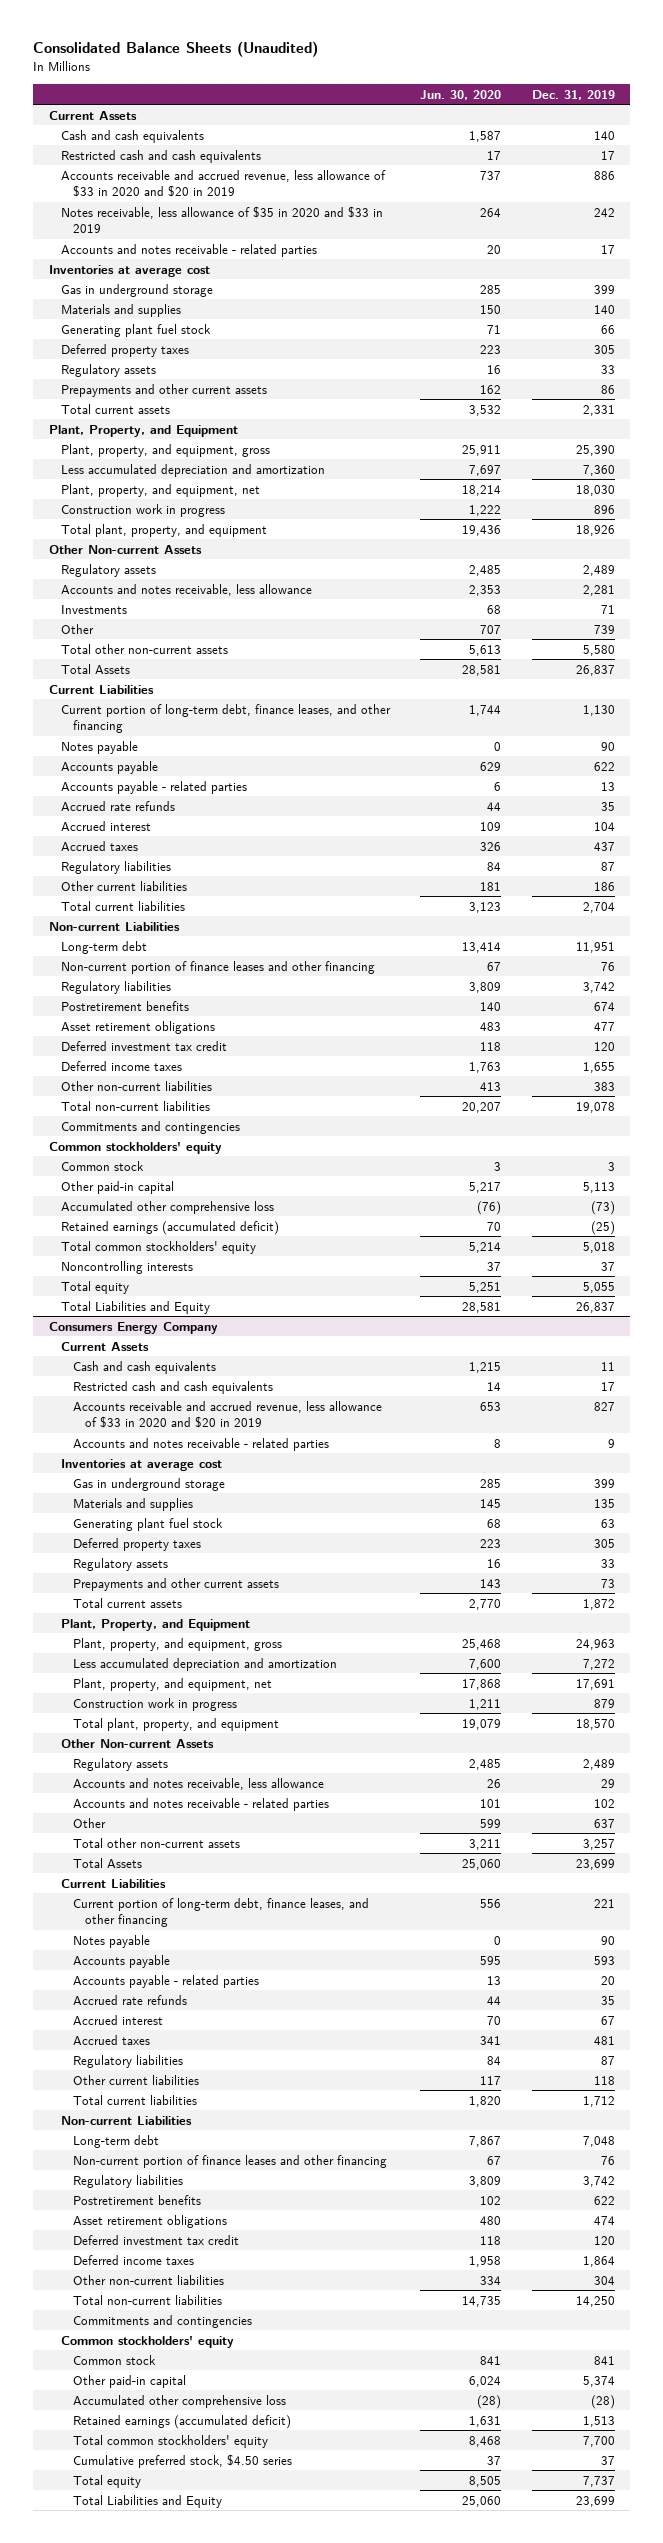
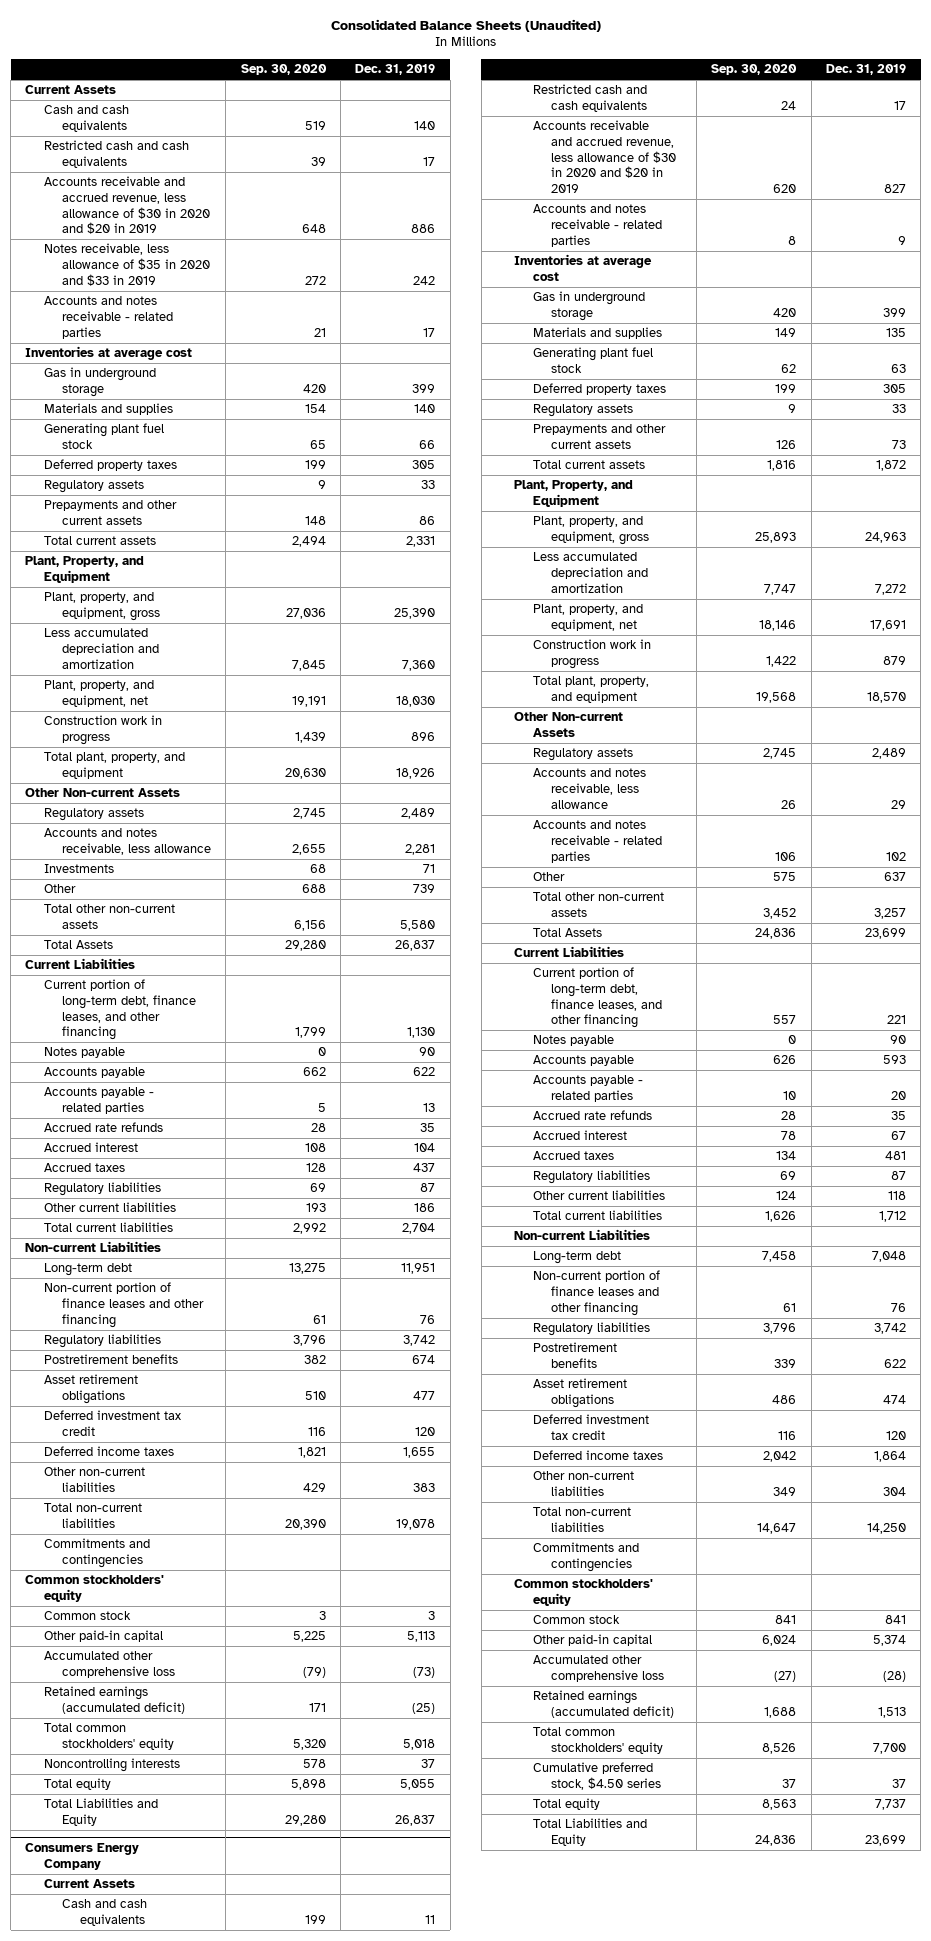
[420,89,502,100] Jun. 30, 2020 -> none
none -> [240,64,327,76] Sep. 30, 2020
[60,169,386,198] Accounts receivable and accrued revenue, less allowance of $33 in 2020 and $20 in 2019 -> [43,176,210,235] Accounts receivable and accrued revenue, less allowance of $30 in 2020 and $20 in 2019
[72,1400,382,1429] Accounts receivable and accrued revenue, less allowance of $33 in 2020 and $20 in 2019 -> [532,120,676,194] Accounts receivable and accrued revenue, less allowance of $30 in 2020 and $20 in 2019

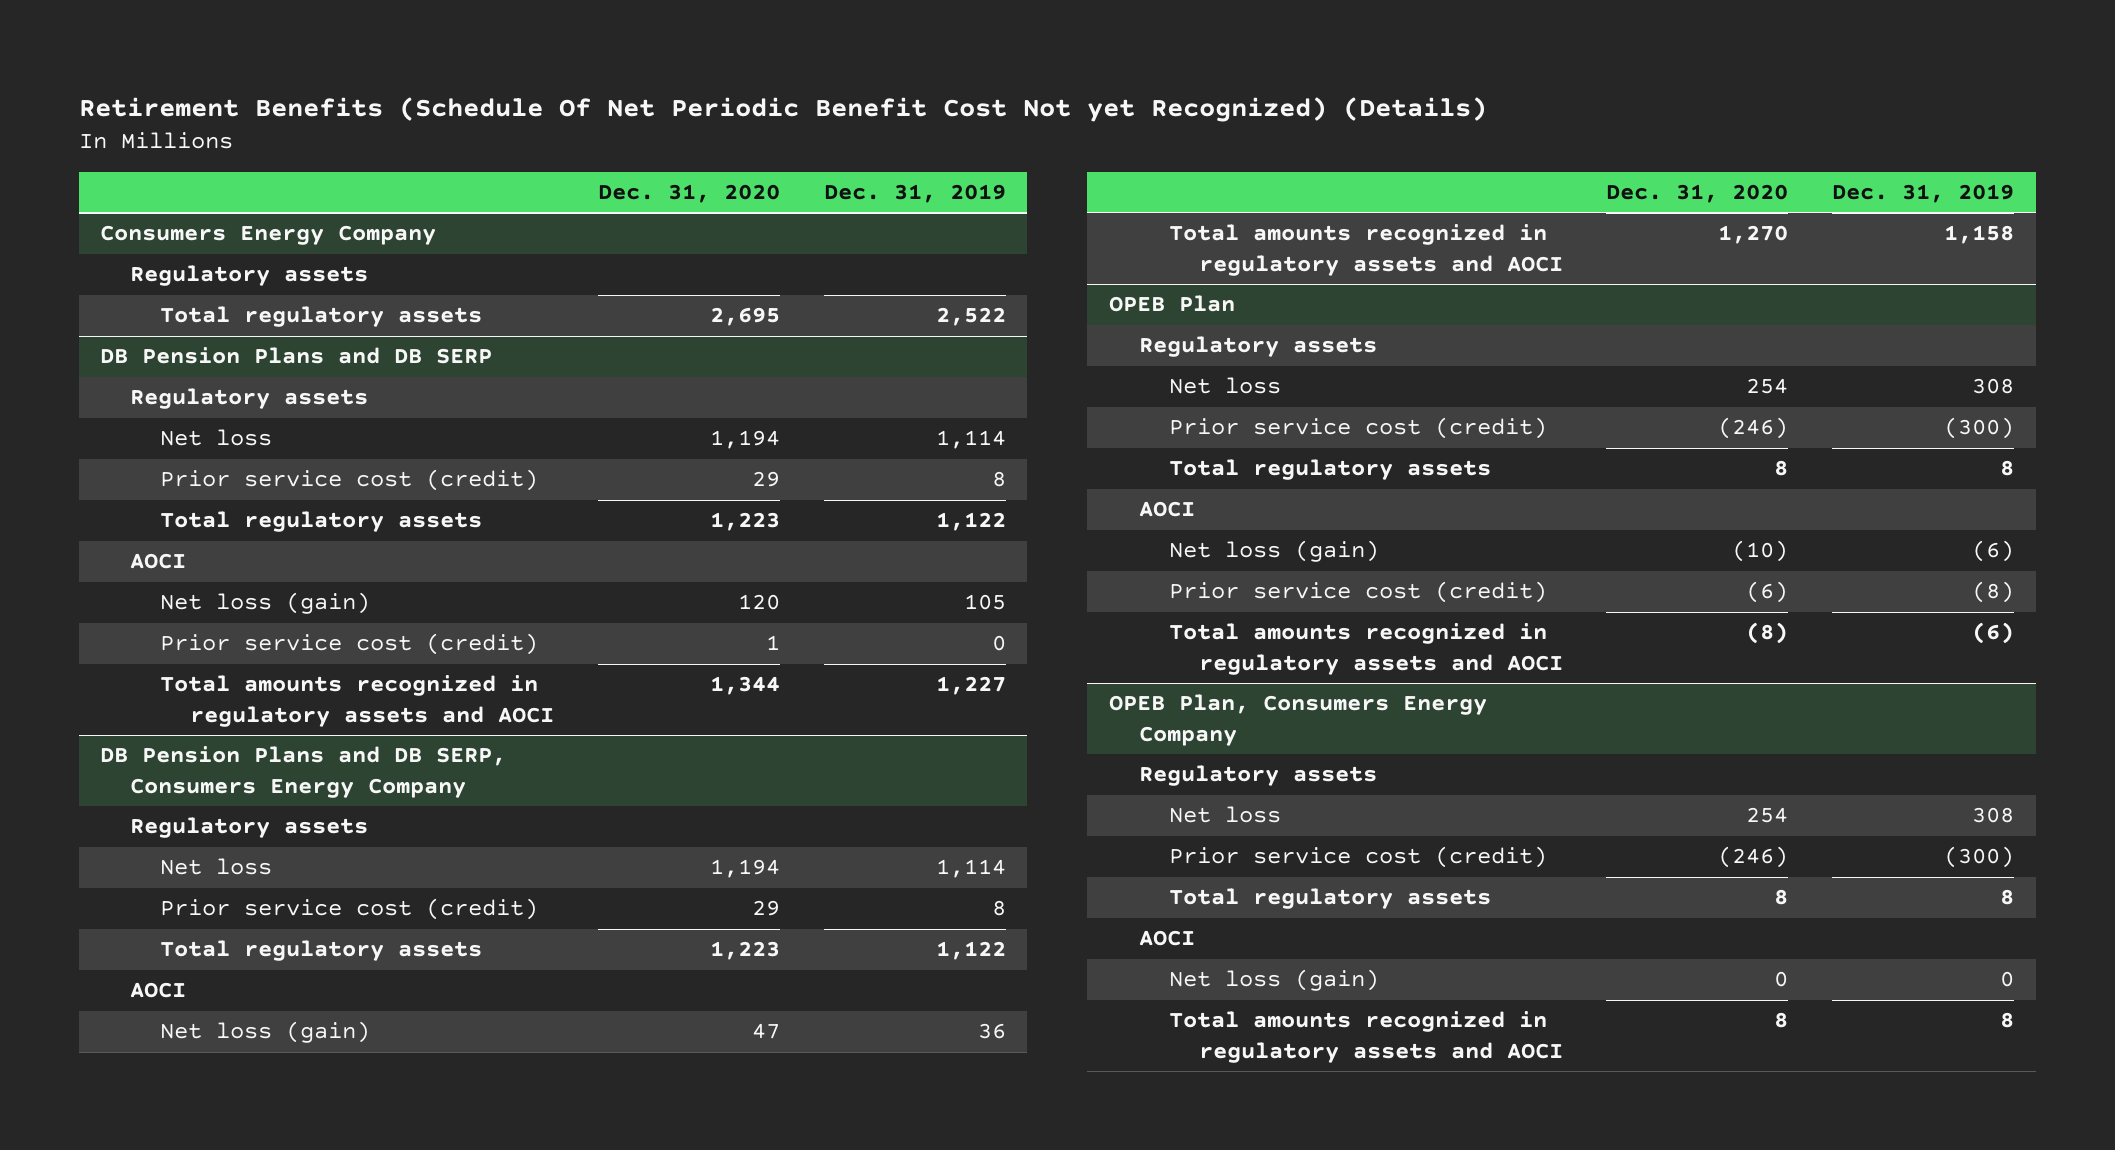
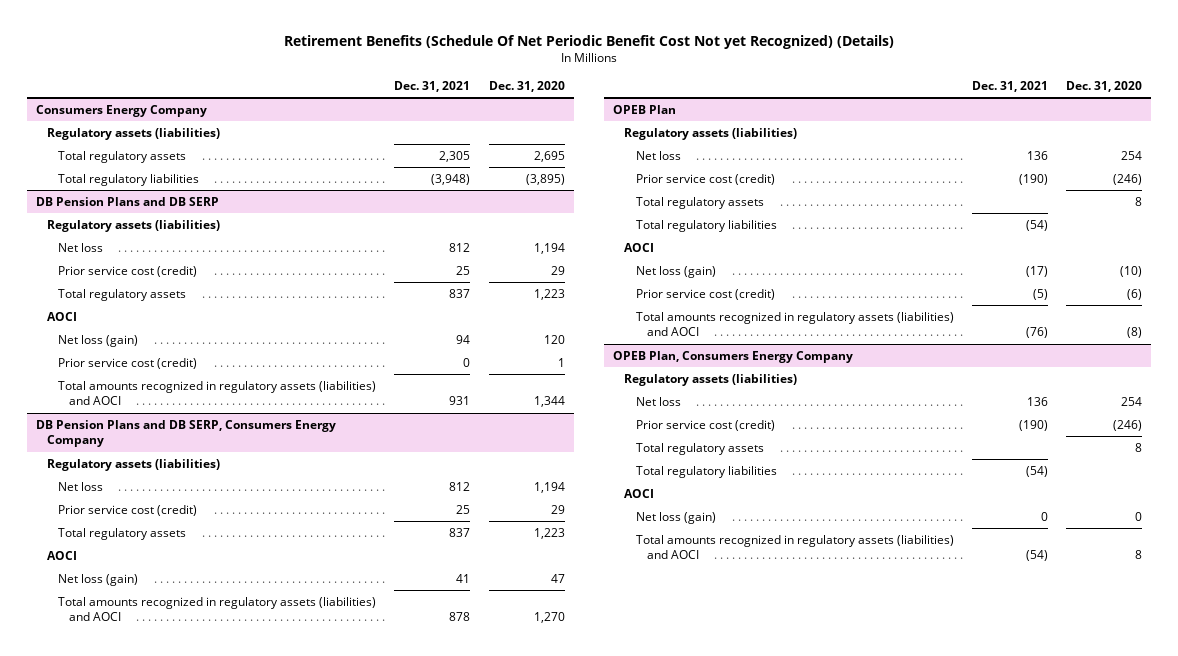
[823,184,1006,204] Dec. 31, 2019 -> none
none -> [394,80,471,92] Dec. 31, 2021
[130,265,369,287] Regulatory assets -> [46,127,220,140] Regulatory assets (liabilities)
none -> [58,173,200,186] Total regulatory liabilities
[130,388,369,410] Regulatory assets -> [46,219,220,232] Regulatory assets (liabilities)
[160,675,555,727] Total amounts recognized in regulatory assets and AOCI -> [58,380,377,406] Total amounts recognized in regulatory assets (liabilities) and AOCI
[130,817,369,839] Regulatory assets -> [46,458,220,471] Regulatory assets (liabilities)
[1168,224,1563,276] Total amounts recognized in regulatory assets and AOCI -> [58,596,377,622] Total amounts recognized in regulatory assets (liabilities) and AOCI
[1138,336,1377,358] Regulatory assets -> [624,127,798,140] Regulatory assets (liabilities)
none -> [635,219,777,232] Total regulatory liabilities
[1168,623,1563,675] Total amounts recognized in regulatory assets and AOCI -> [635,311,954,337] Total amounts recognized in regulatory assets (liabilities) and AOCI
[1138,765,1377,787] Regulatory assets -> [624,373,798,386] Regulatory assets (liabilities)
none -> [635,465,777,478] Total regulatory liabilities
[1168,1011,1563,1063] Total amounts recognized in regulatory assets and AOCI -> [635,534,954,560] Total amounts recognized in regulatory assets (liabilities) and AOCI

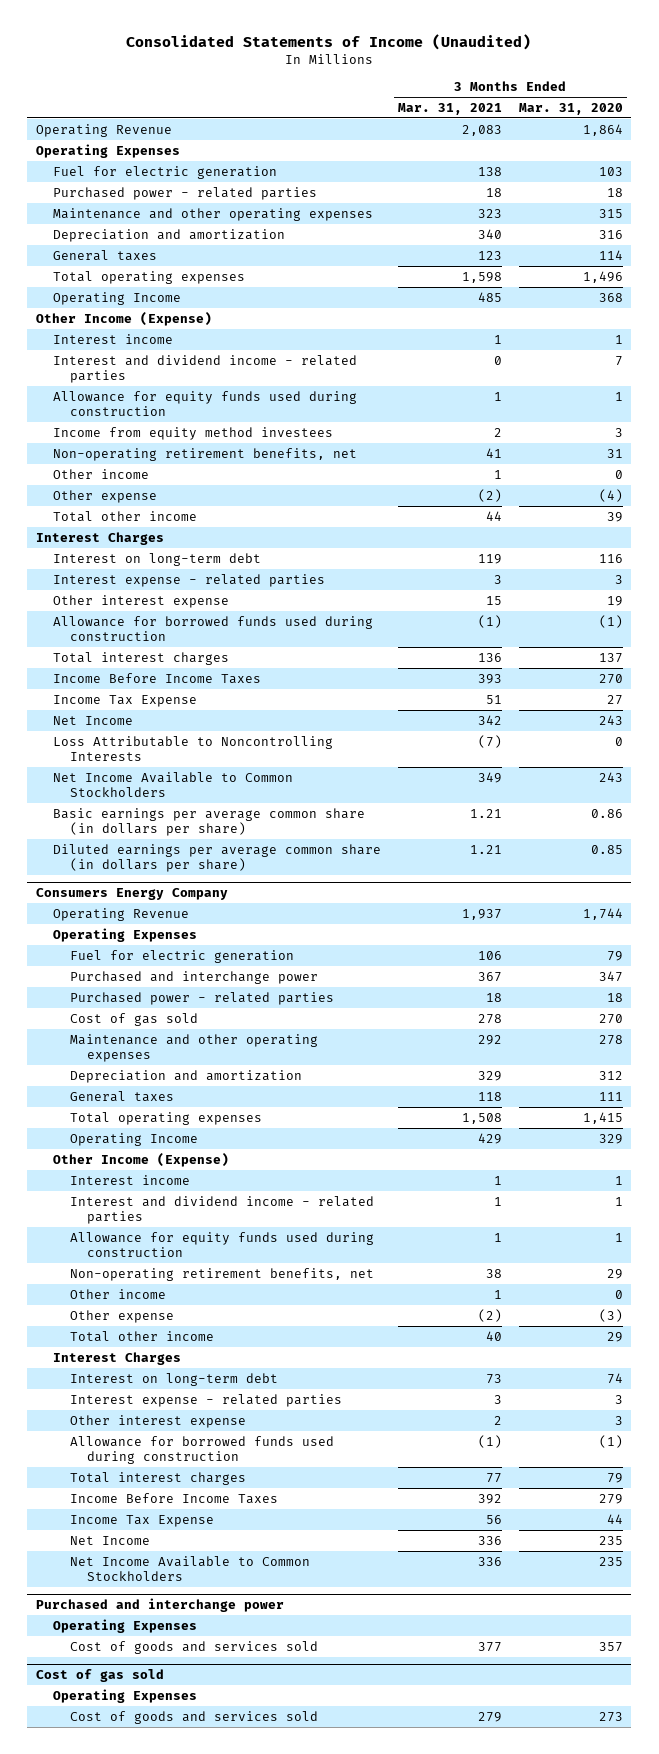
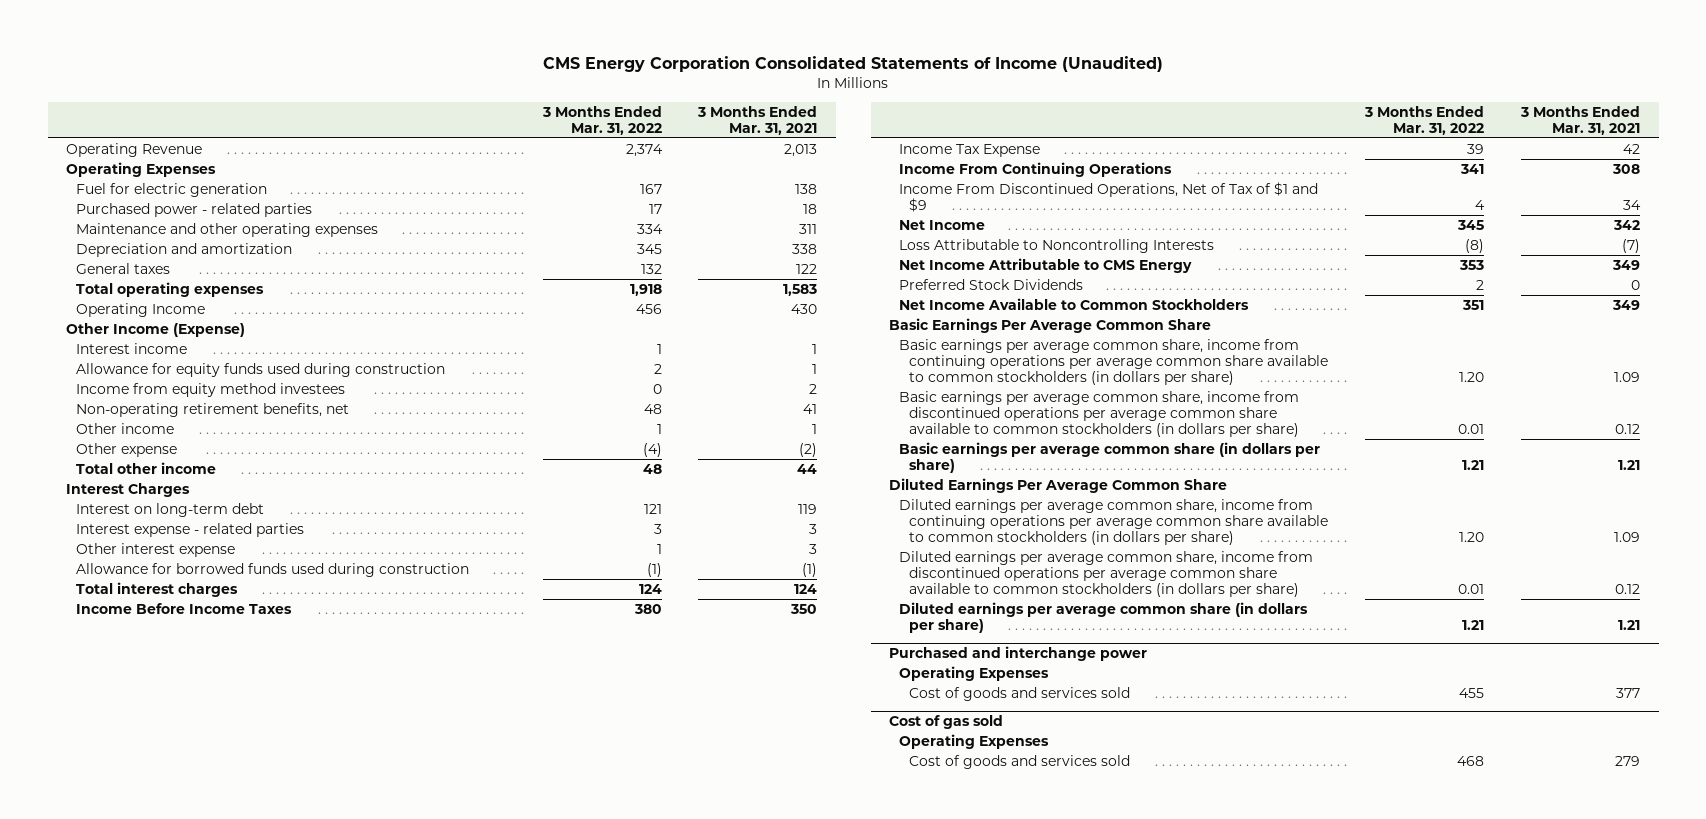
[126,33,532,50] Consolidated Statements of Income (Unaudited) -> [543,56,1164,73] CMS Energy Corporation Consolidated Statements of Income (Unaudited)
[518,102,623,115] Mar. 31, 2020 -> none
none -> [541,105,662,135] 3 Months Ended Mar. 31, 2022
[461,124,502,136] 2,083 -> [784,143,818,157] 2,013
[477,208,502,218] 323 -> [799,223,818,234] 311
[477,228,502,239] 340 -> [792,243,818,254] 338
[477,250,502,260] 123 -> [796,263,818,274] 122
[461,271,502,283] 1,598 -> [783,283,818,296] 1,583
[477,291,502,302] 485 -> [791,303,818,314] 430
[52,354,357,384] Interest and dividend income - related parties -> none
[485,595,502,605] 15 -> [809,543,818,554] 3
[477,652,502,662] 136 -> [794,583,818,594] 124
[477,673,502,684] 393 -> [790,603,818,614] 350
[485,694,502,704] 51 -> [1623,143,1641,154] 42
none -> [899,161,1173,177] Income From Continuing Operations
none -> [899,181,1319,212] Income From Discontinued Operations, Net of Tax of $1 and $9
none -> [899,257,1193,273] Net Income Attributable to CMS Energy
none -> [899,278,1084,290] Preferred Stock Dividends
none -> [888,317,1211,333] Basic Earnings Per Average Common Share
none -> [899,338,1329,385] Basic earnings per average common share, income from continuing operations per average common share available to common stockholders (in dollars per share)
none -> [899,390,1300,437] Basic earnings per average common share, income from discontinued operations per average common share available to common stockholders (in dollars per share)
none -> [888,477,1227,493] Diluted Earnings Per Average Common Share
none -> [899,498,1329,545] Diluted earnings per average common share, income from continuing operations per average common share available to common stockholders (in dollars per share)
none -> [899,550,1314,597] Diluted earnings per average common share, income from discontinued operations per average common share available to common stockholders (in dollars per share)
[35,888,228,901] Consumers Energy Company -> none
[52,907,189,921] Operating Revenue -> none
[52,927,197,942] Operating Expenses -> none
[69,949,294,963] Fuel for electric generation -> none
[69,970,318,984] Purchased and interchange power -> none
[69,991,334,1005] Purchased power - related parties -> none
[69,1012,198,1026] Cost of gas sold -> none
[69,1033,318,1063] Maintenance and other operating expenses -> none
[69,1069,302,1083] Depreciation and amortization -> none
[69,1090,174,1102] General taxes -> none
[69,1111,262,1125] Total operating expenses -> none
[69,1132,198,1146] Operating Income -> none
[52,1152,229,1167] Other Income (Expense) -> none
[69,1174,190,1185] Interest income -> none
[69,1195,374,1225] Interest and dividend income - related parties -> none
[69,1231,374,1258] Allowance for equity funds used during construction -> none
[69,1267,374,1281] Non-operating retirement benefits, net -> none
[69,1288,166,1299] Other income -> none
[69,1309,174,1323] Other expense -> none
[69,1330,214,1342] Total other income -> none
[52,1351,181,1365] Interest Charges -> none
[69,1372,278,1386] Interest on long-term debt -> none
[69,1393,342,1407] Interest expense - related parties -> none
[69,1414,246,1428] Other interest expense -> none
[69,1435,334,1465] Allowance for borrowed funds used during construction -> none
[69,1471,246,1485] Total interest charges -> none
[69,1492,278,1504] Income Before Income Taxes -> none
[69,1514,214,1527] Income Tax Expense -> none
[69,1535,150,1545] Net Income -> none
[69,1555,310,1582] Net Income Available to Common Stockholders -> none

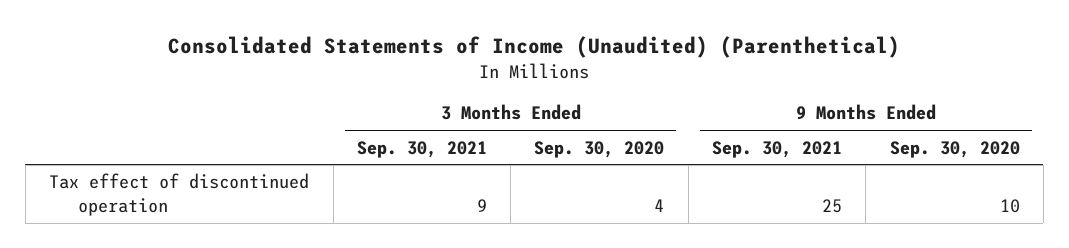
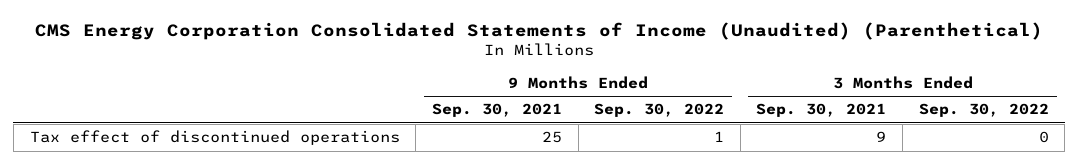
[168,36,901,59] Consolidated Statements of Income (Unaudited) (Parenthetical) -> [35,21,1044,40] CMS Energy Corporation Consolidated Statements of Income (Unaudited) (Parenthetical)
[534,140,665,158] Sep. 30, 2020 -> none
[889,140,1020,158] Sep. 30, 2020 -> none
none -> [594,103,725,118] Sep. 30, 2022
none -> [918,103,1049,118] Sep. 30, 2022
[49,173,310,216] Tax effect of discontinued operation -> [29,130,400,146] Tax effect of discontinued operations

